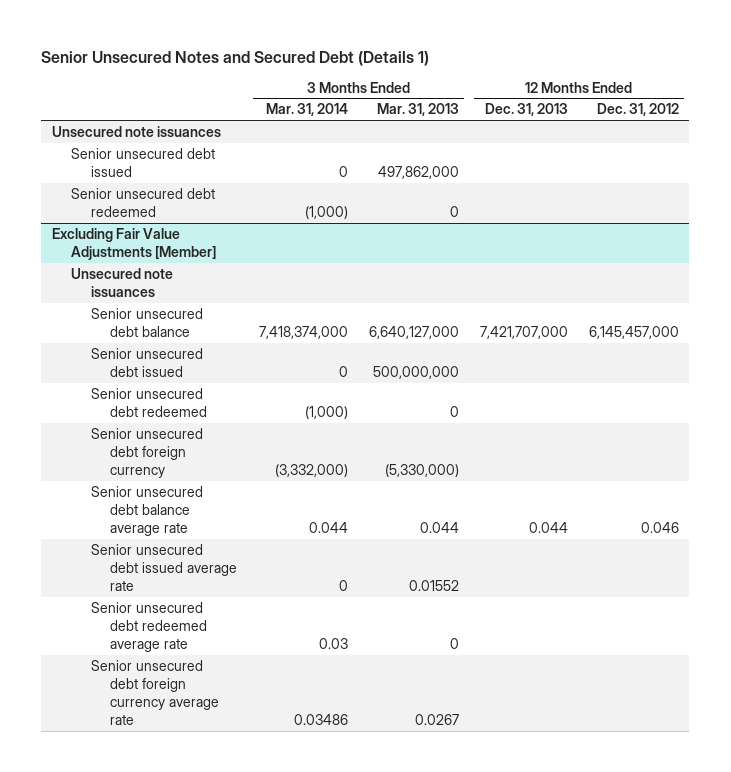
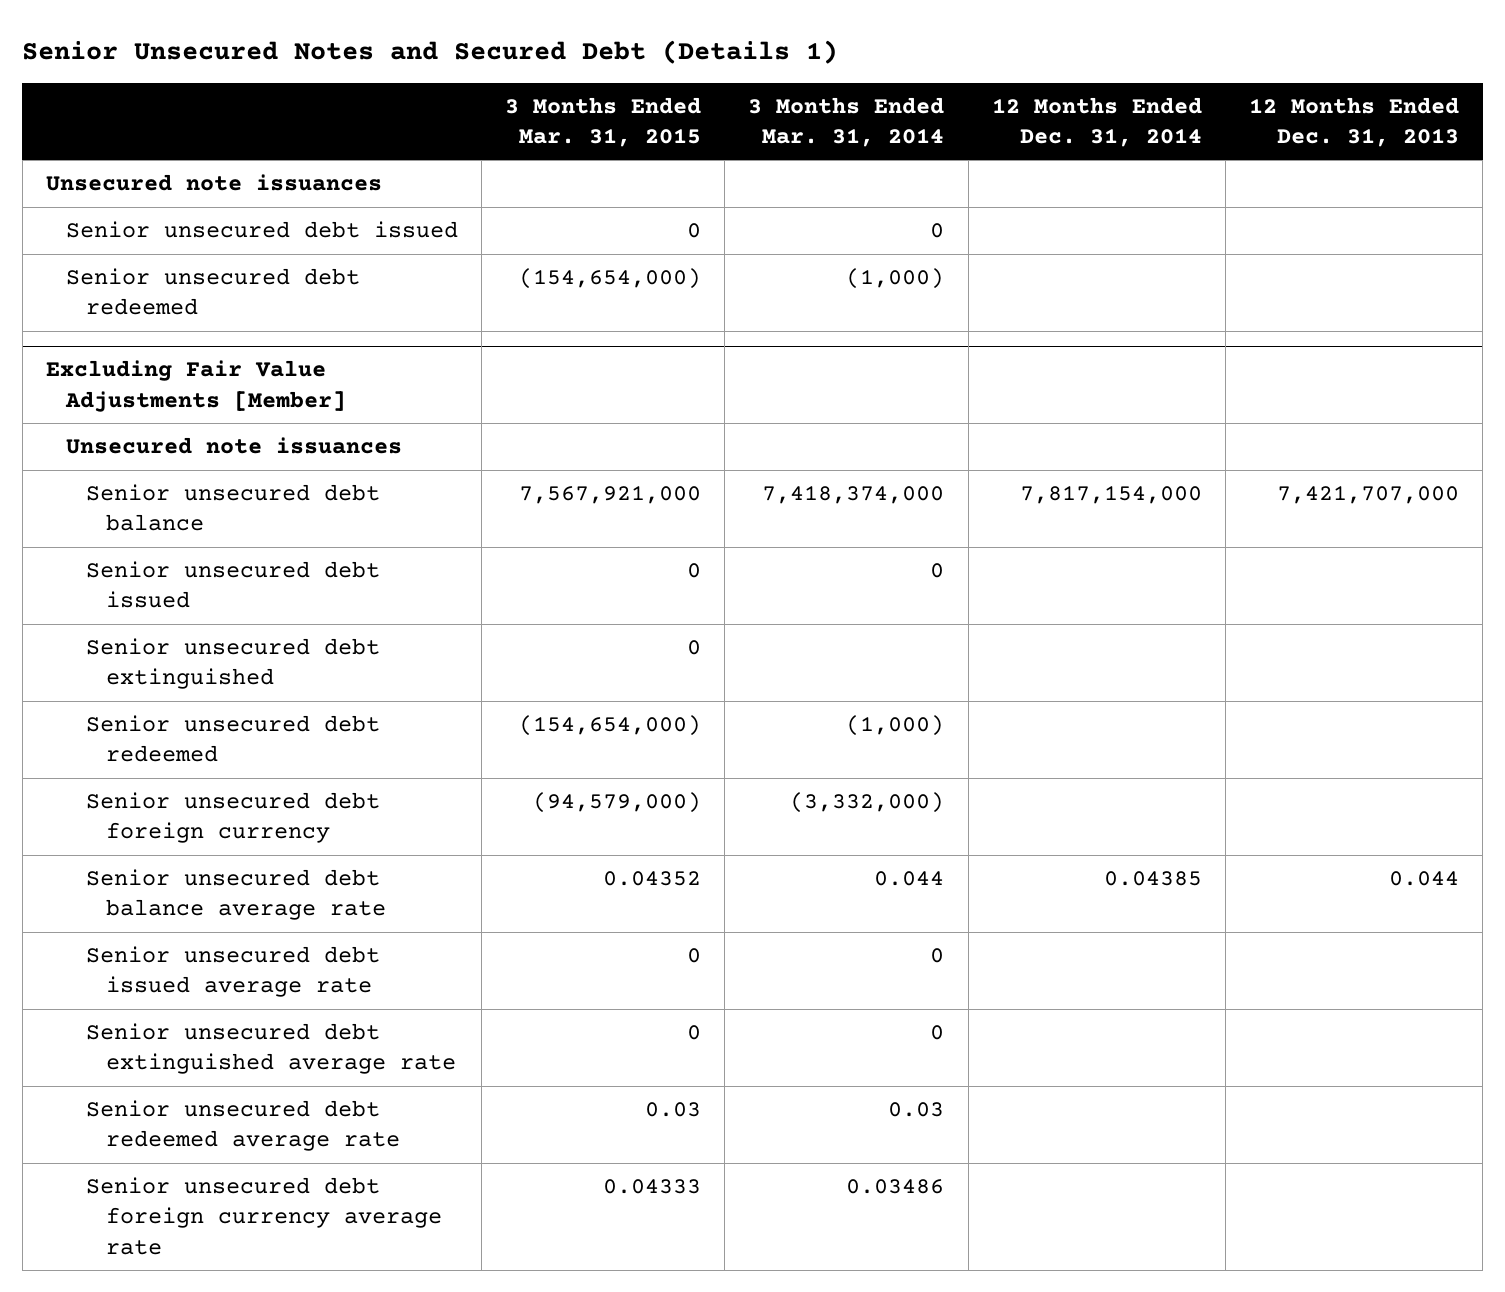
[376,103,459,117] Mar. 31, 2013 -> none
[596,103,679,117] Dec. 31, 2012 -> none
none -> [505,96,702,147] 3 Months Ended Mar. 31, 2015
none -> [991,96,1202,147] 12 Months Ended Dec. 31, 2014
none -> [85,638,380,690] Senior unsecured debt extinguished
none -> [85,1023,456,1075] Senior unsecured debt extinguished average rate

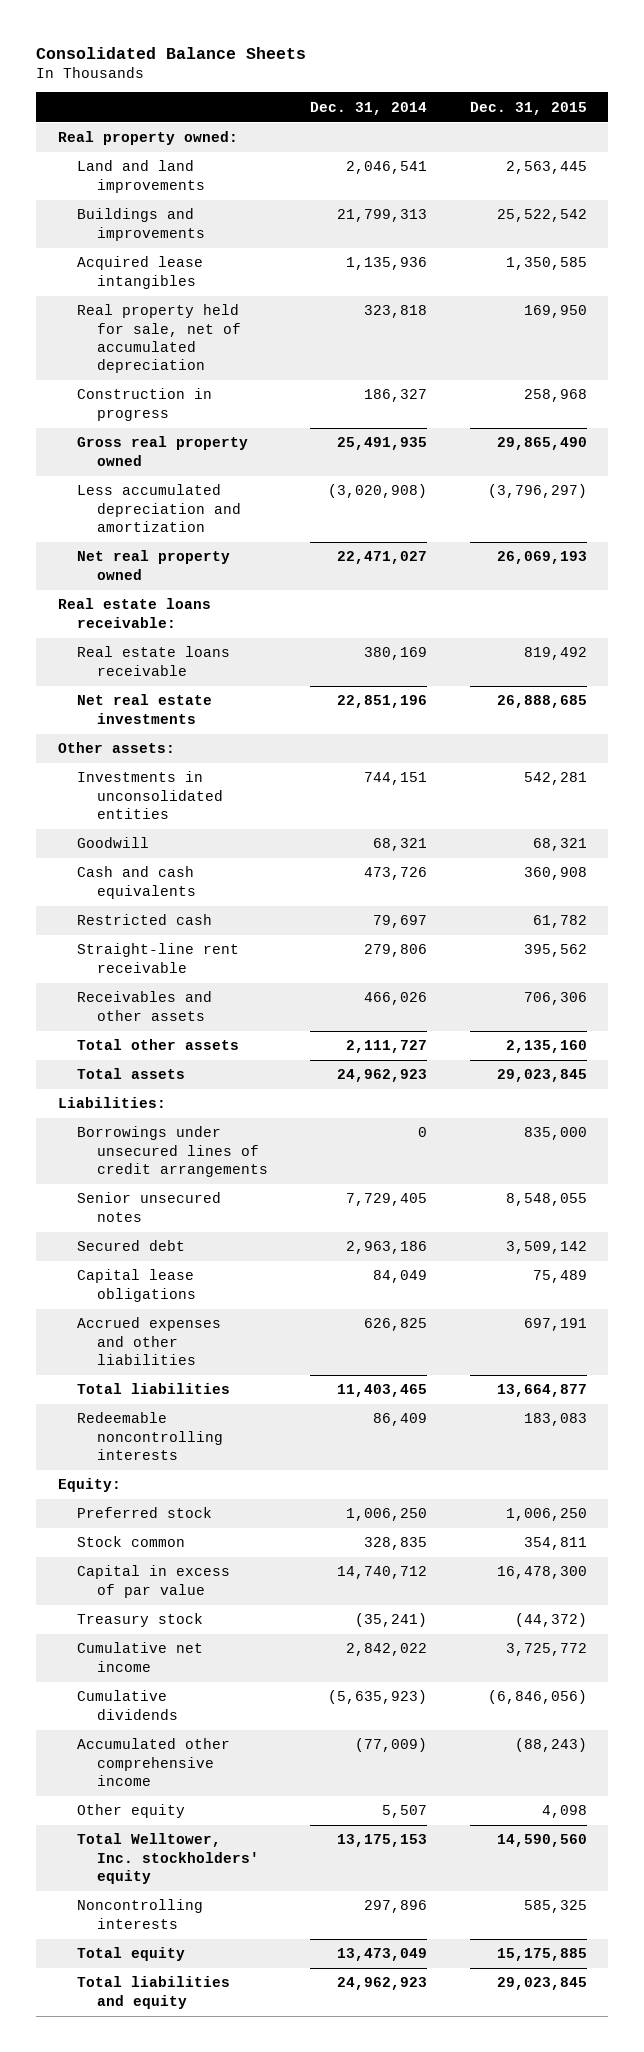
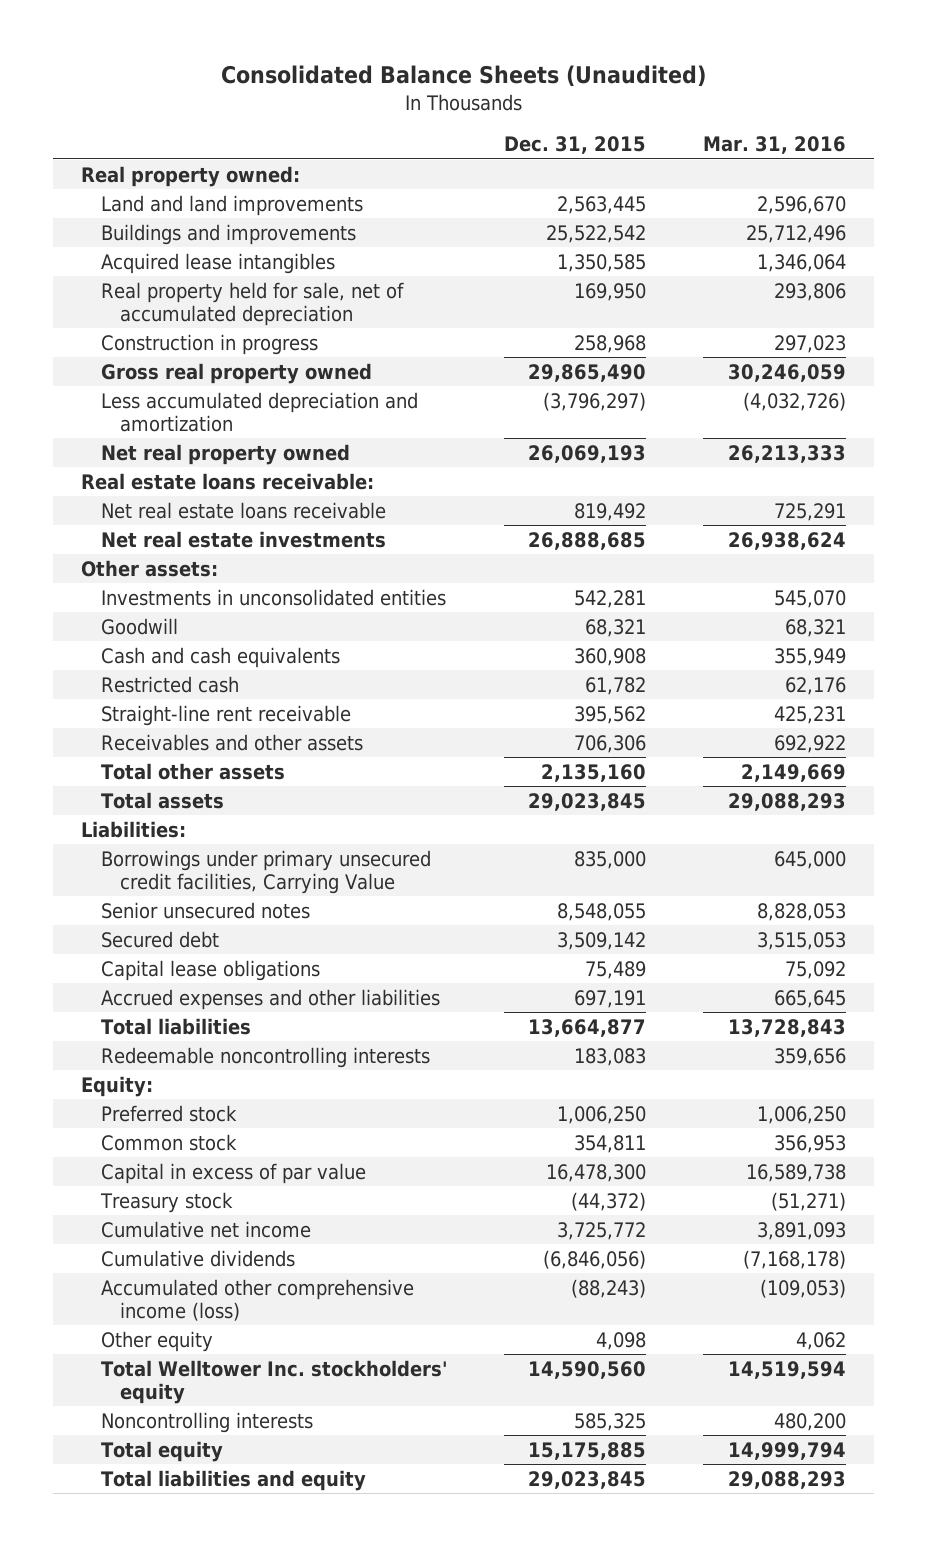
[36,46,307,59] Consolidated Balance Sheets -> [220,65,706,88] Consolidated Balance Sheets (Unaudited)
[310,101,428,115] Dec. 31, 2014 -> none
none -> [702,136,846,155] Mar. 31, 2016
[77,646,231,676] Real estate loans receivable -> [100,501,386,519] Net real estate loans receivable
[77,1126,269,1178] Borrowings under unsecured lines of credit arrangements -> [100,849,431,894] Borrowings under primary unsecured credit facilities, Carrying Value
[77,1536,186,1548] Stock common -> [100,1133,237,1151] Common stock
[77,1738,231,1787] Accumulated other comprehensive income -> [100,1278,414,1321] Accumulated other comprehensive income (loss)
[77,1833,260,1885] Total Welltower, Inc. stockholders' equity -> [100,1359,448,1404] Total Welltower Inc. stockholders' equity

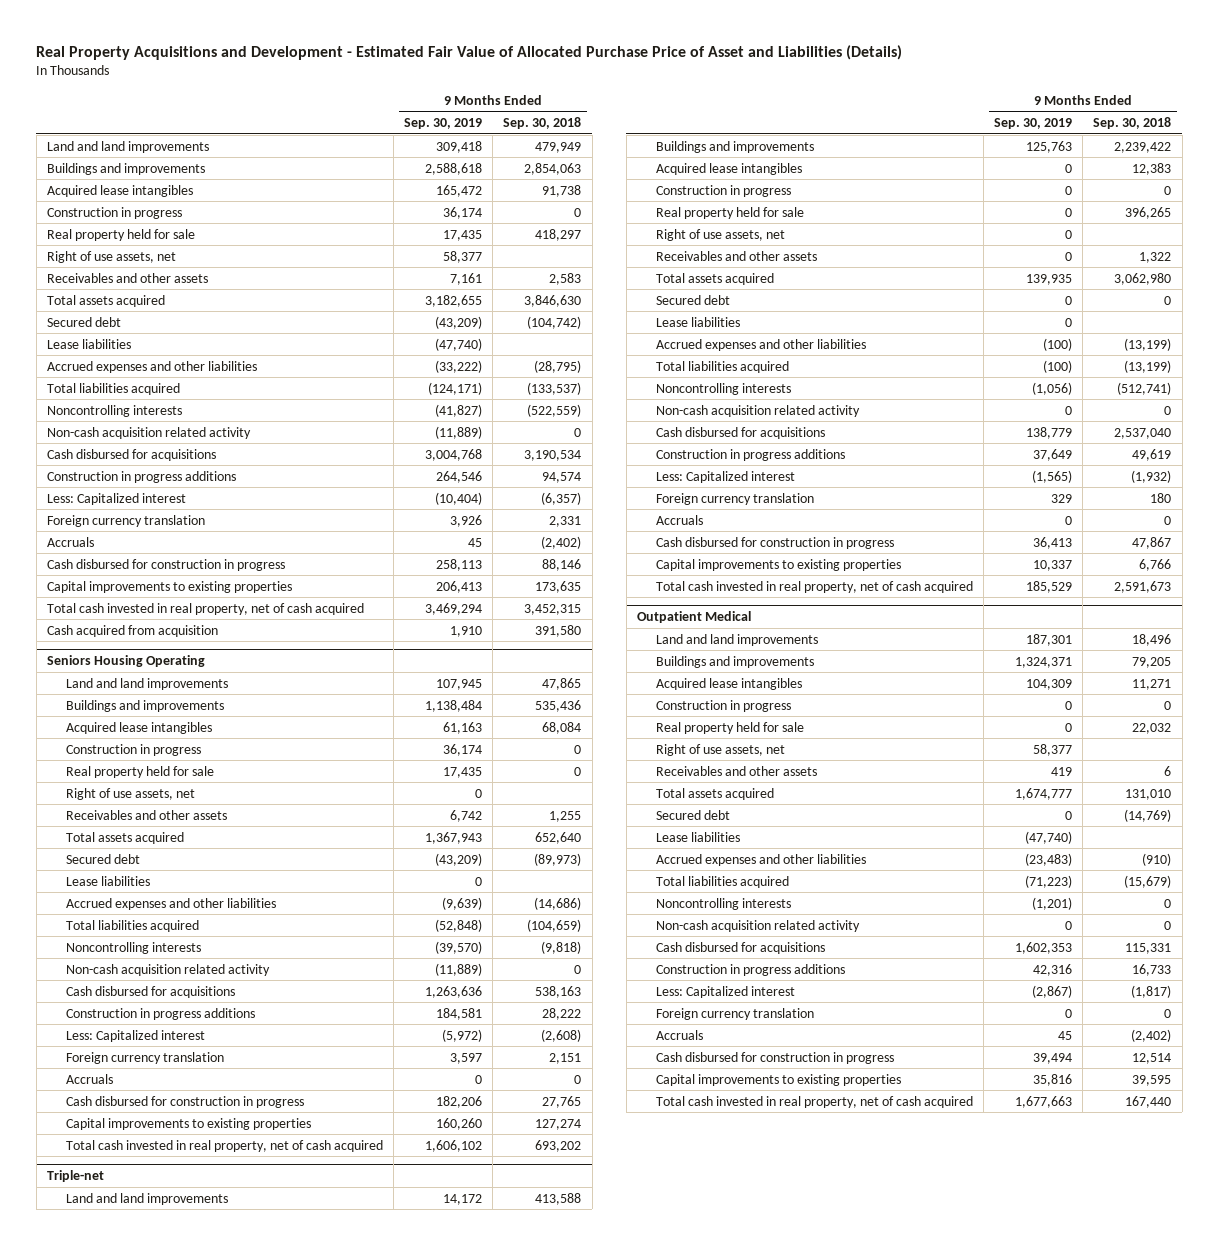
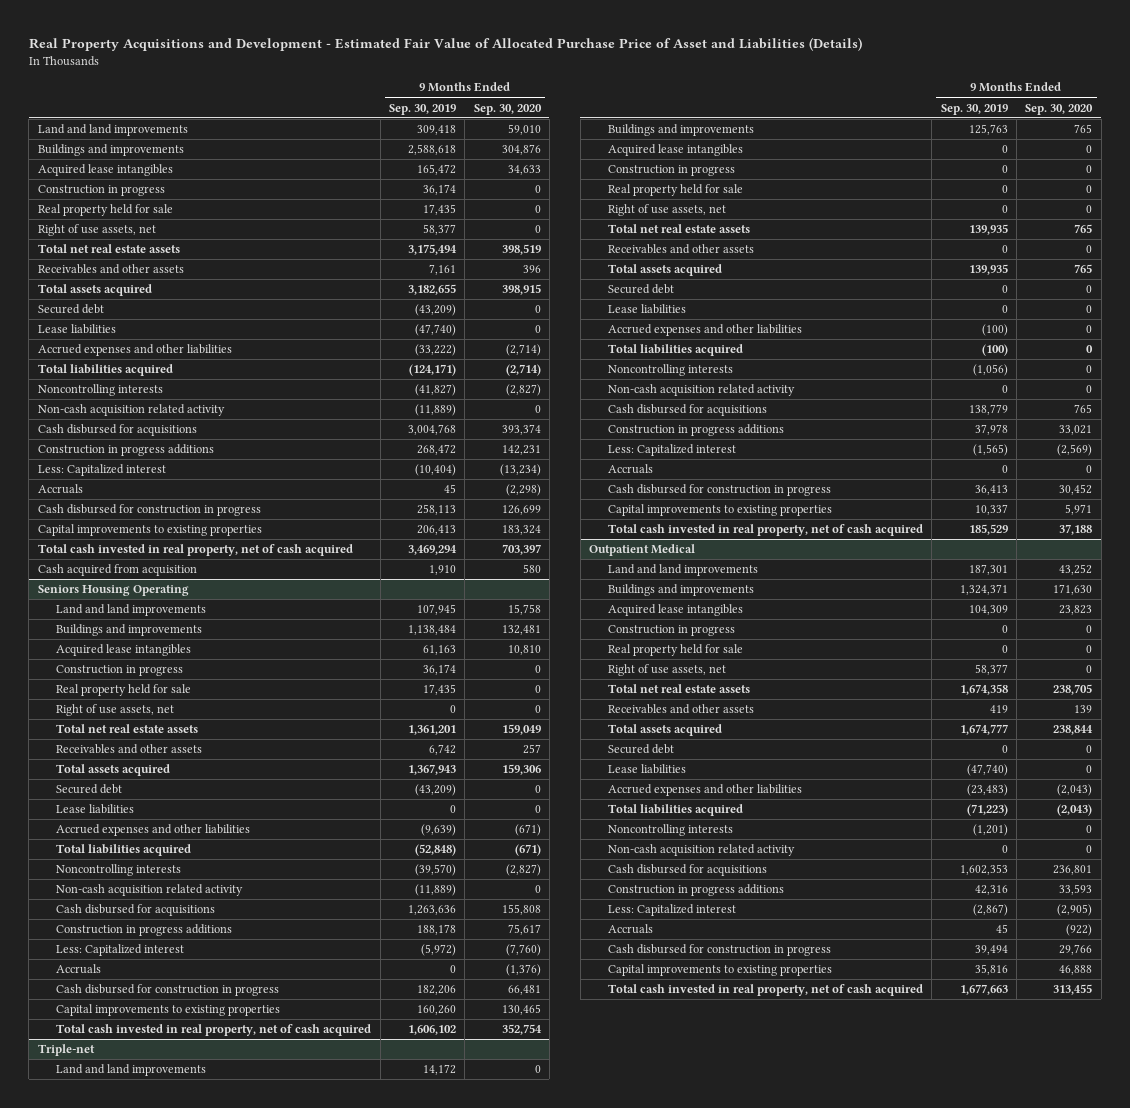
[503,117,582,130] Sep. 30, 2018 -> none
none -> [473,103,542,115] Sep. 30, 2020
none -> [37,244,180,254] Total net real estate assets
[436,470,483,483] 264,546 -> [417,444,457,456] 268,472
[46,514,205,527] Foreign currency translation -> none
none -> [56,724,199,734] Total net real estate assets
[436,1007,483,1020] 184,581 -> [417,924,457,936] 188,178
[66,1051,225,1064] Foreign currency translation -> none
none -> [608,224,751,234] Total net real estate assets
[1033,448,1073,461] 37,649 -> [974,424,1008,436] 37,978
[656,492,815,505] Foreign currency translation -> none
none -> [608,684,751,694] Total net real estate assets
[656,1007,815,1020] Foreign currency translation -> none

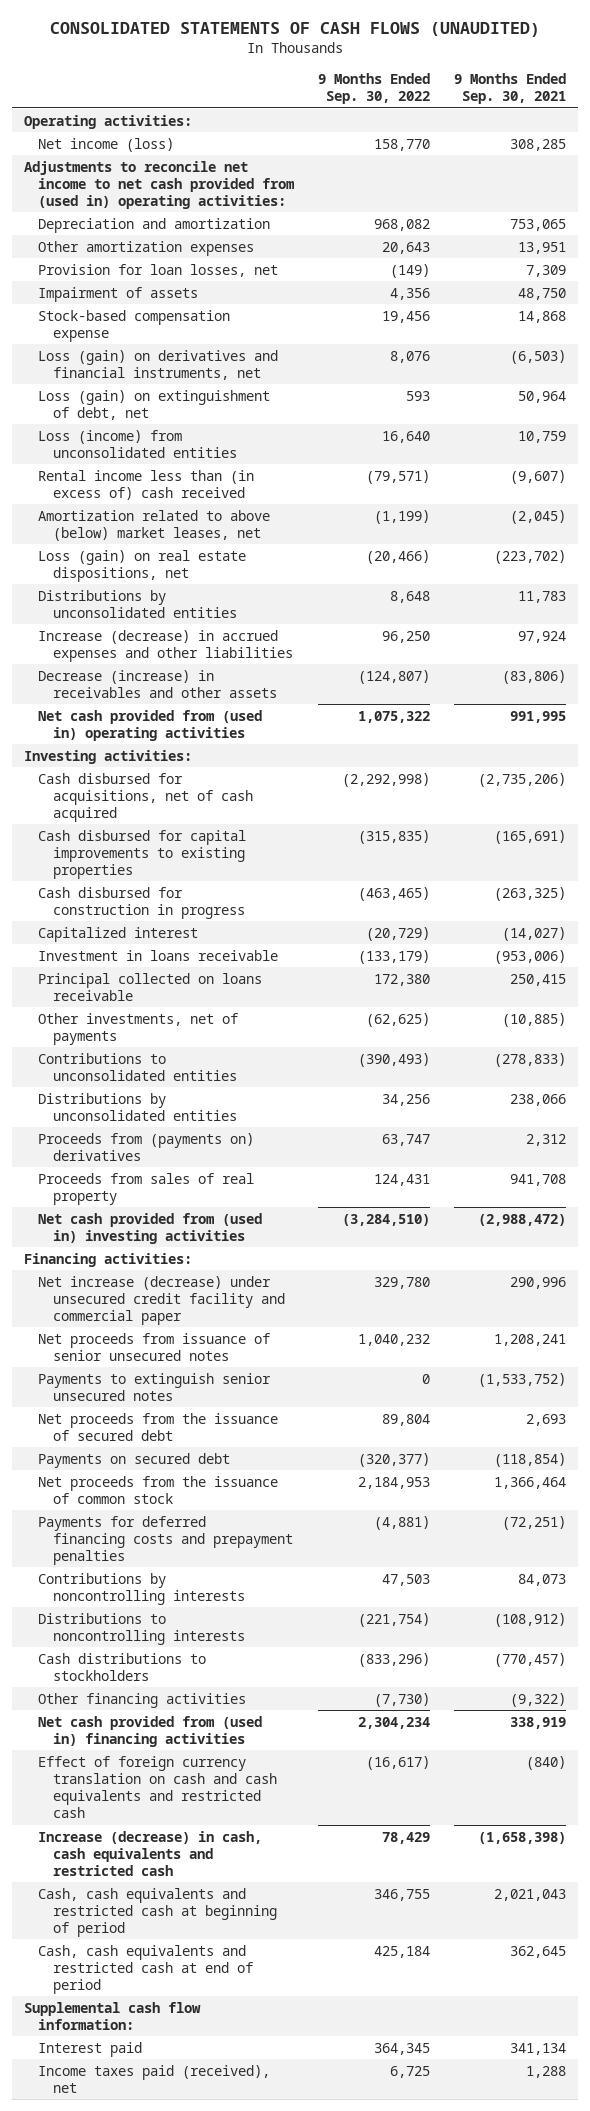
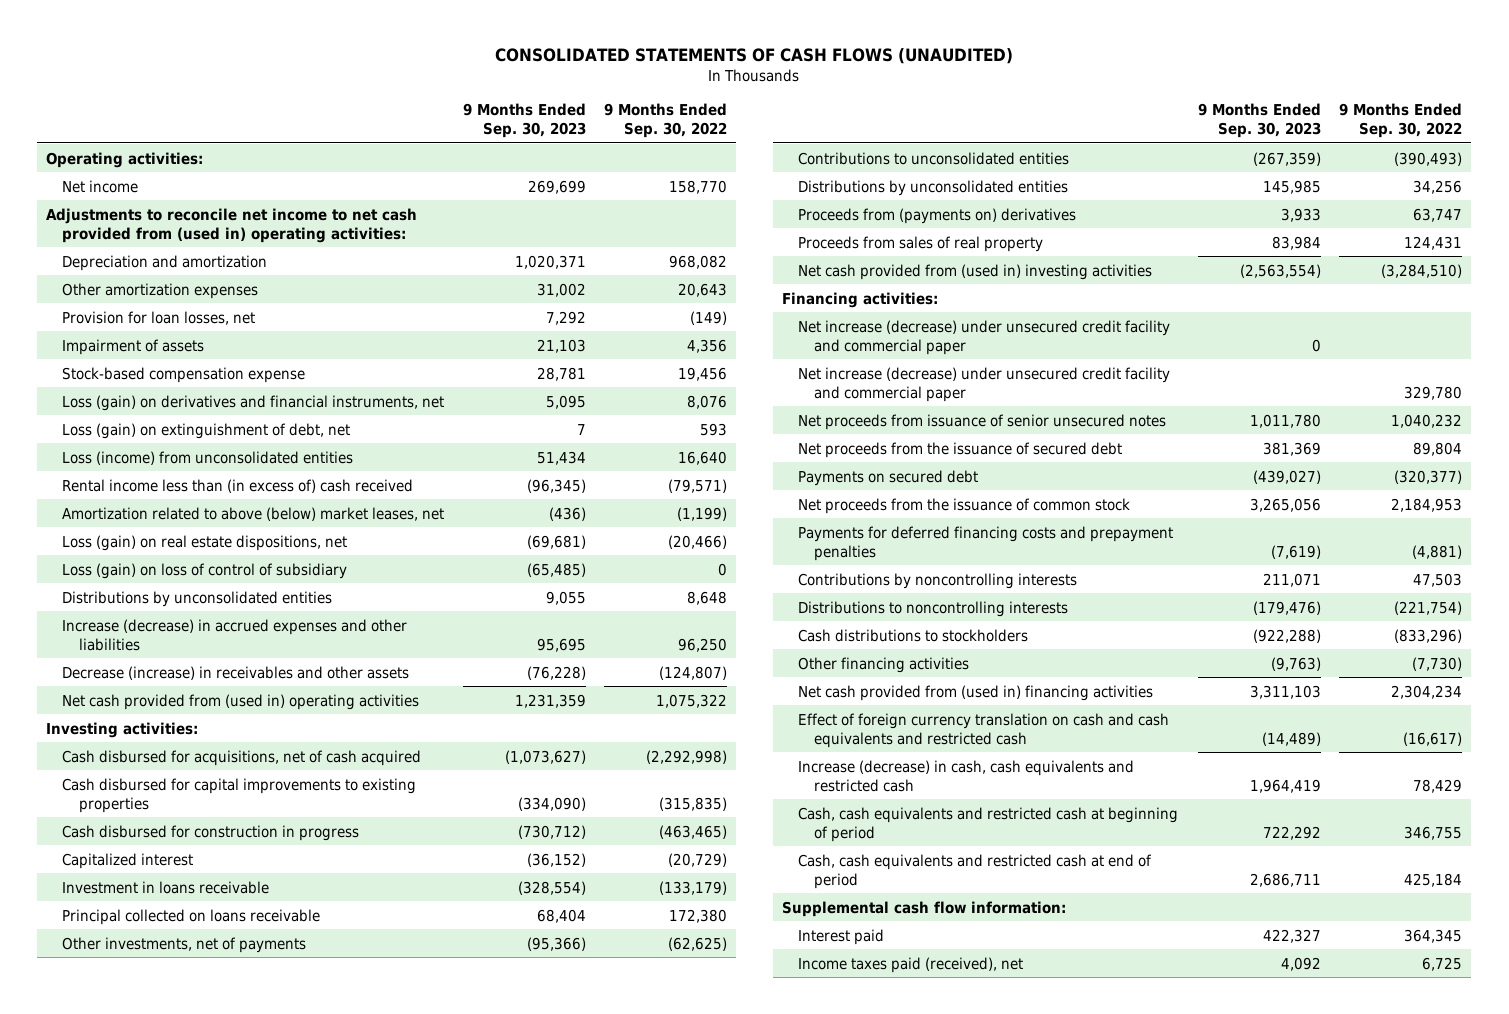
[454,72,567,105] 9 Months Ended Sep. 30, 2021 -> none
none -> [462,103,586,139] 9 Months Ended Sep. 30, 2023
[38,137,175,152] Net income (loss) -> [62,179,139,193] Net income
none -> [62,562,348,579] Loss (gain) on loss of control of subsidiary
none -> [797,319,1170,355] Net increase (decrease) under unsecured credit facility and commercial paper
[38,1372,272,1401] Payments to extinguish senior unsecured notes -> none

